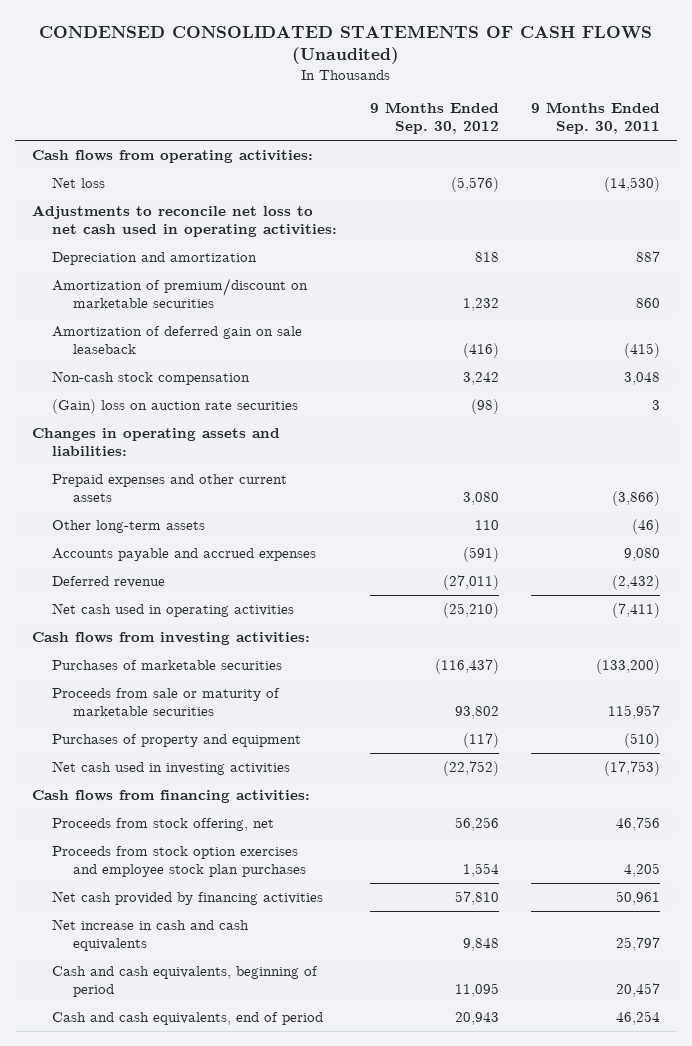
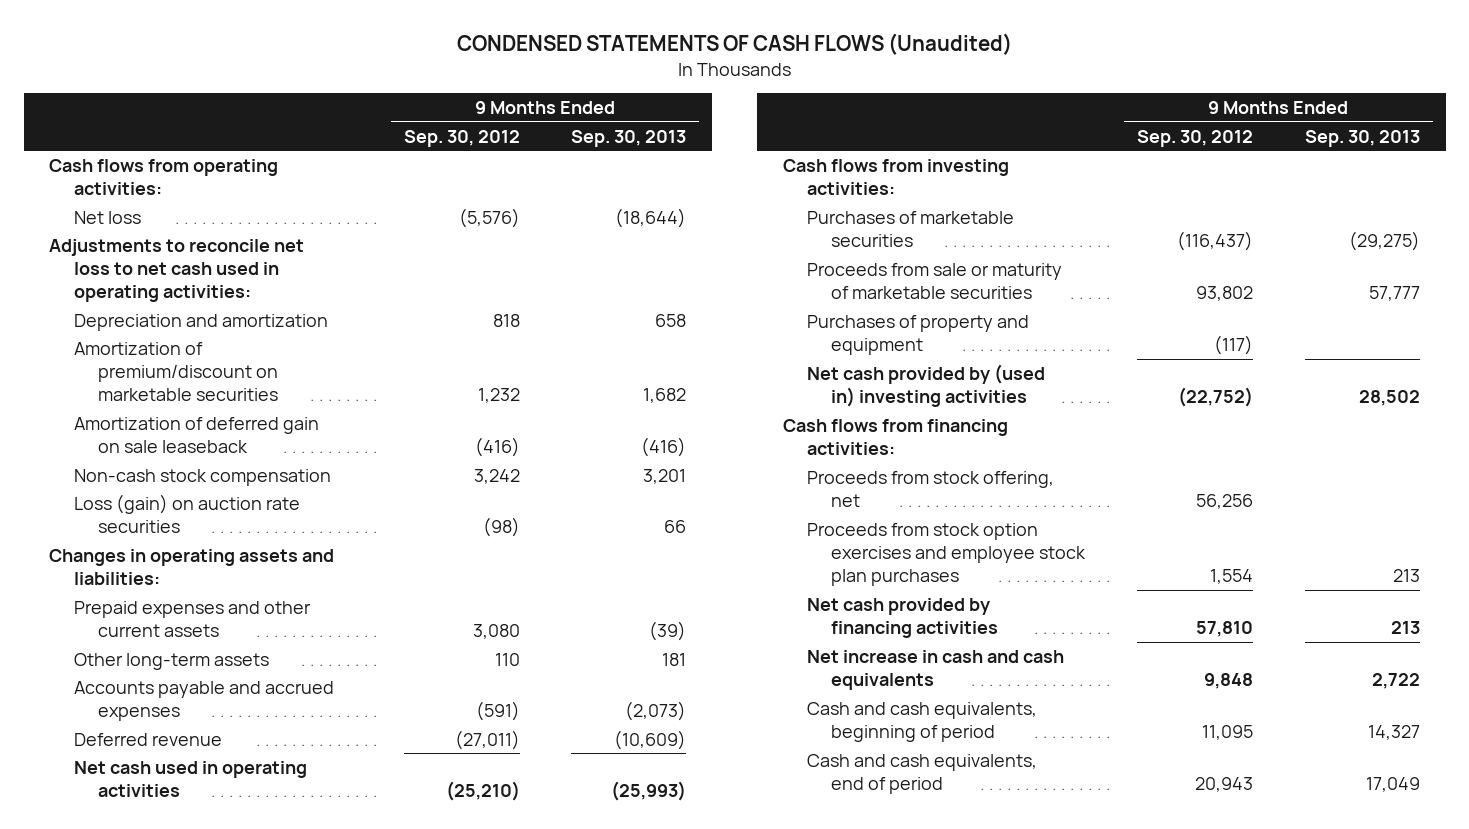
[39,24,653,65] CONDENSED CONSOLIDATED STATEMENTS OF CASH FLOWS (Unaudited) -> [456,33,1012,56] CONDENSED STATEMENTS OF CASH FLOWS (Unaudited)
[531,102,661,135] 9 Months Ended Sep. 30, 2011 -> none
none -> [571,129,687,147] Sep. 30, 2013
[52,399,299,415] (Gain) loss on auction rate securities -> [73,493,300,533] Loss (gain) on auction rate securities
[52,761,291,776] Net cash used in investing activities -> [807,363,1046,407] Net cash provided by (used in) investing activities

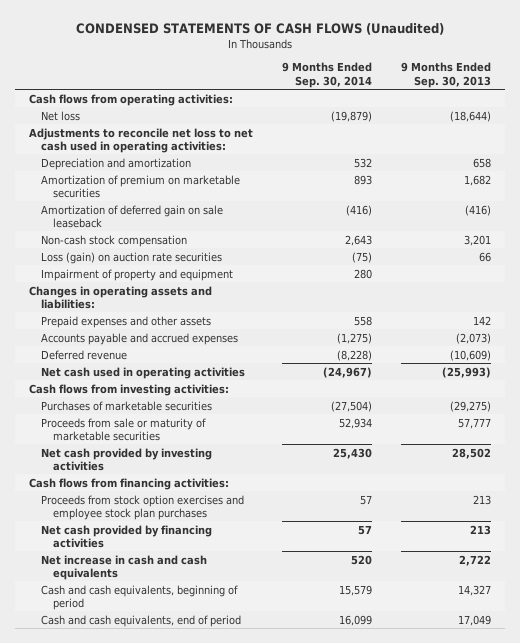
[403,129,520,147] Sep. 30, 2012 -> none
none -> [282,62,373,88] 9 Months Ended Sep. 30, 2014
[73,341,278,402] Amortization of premium/discount on marketable securities -> [41,174,241,198] Amortization of premium on marketable securities
none -> [41,268,234,281] Impairment of property and equipment
[73,652,269,670] Other long-term assets -> none
[73,600,311,637] Prepaid expenses and other current assets -> [41,315,212,328] Prepaid expenses and other assets
[649,620,687,641] (39) -> [472,315,491,325] 142
[807,314,1030,355] Purchases of property and equipment -> none
[807,363,1046,407] Net cash provided by (used in) investing activities -> [41,447,213,471] Net cash provided by investing activities
[807,470,1055,507] Proceeds from stock offering, net -> none

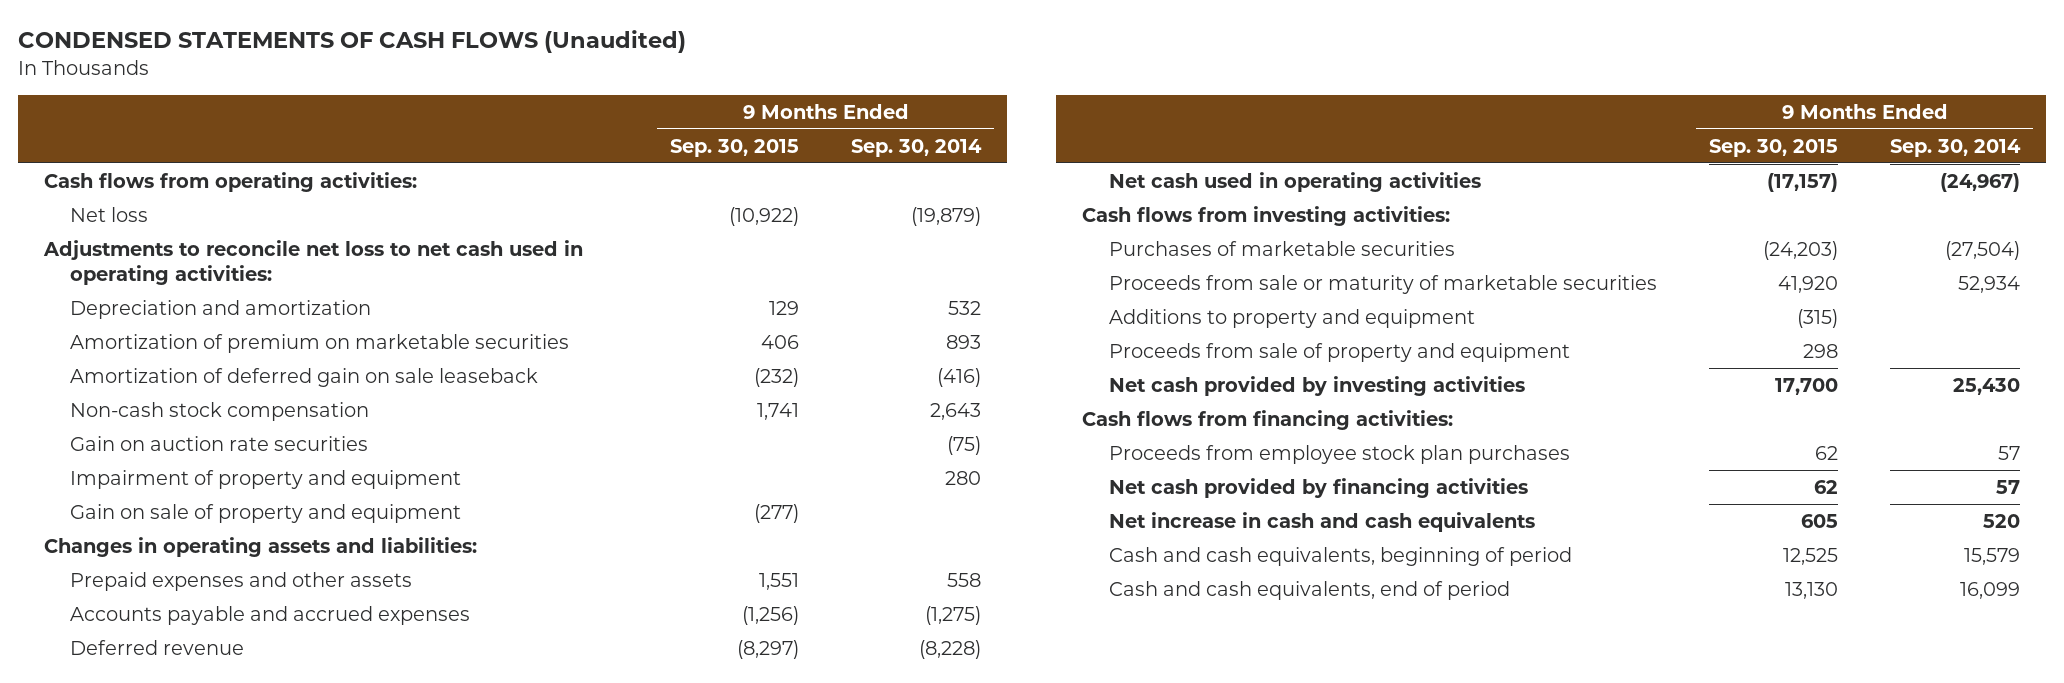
[400,62,491,88] 9 Months Ended Sep. 30, 2013 -> none
none -> [670,138,800,157] Sep. 30, 2015
[41,251,223,264] Loss (gain) on auction rate securities -> [70,435,369,451] Gain on auction rate securities
none -> [70,503,462,523] Gain on sale of property and equipment
none -> [1109,308,1476,328] Additions to property and equipment
none -> [1109,342,1571,362] Proceeds from sale of property and equipment
[41,494,245,520] Proceeds from stock option exercises and employee stock plan purchases -> [1109,444,1571,464] Proceeds from employee stock plan purchases

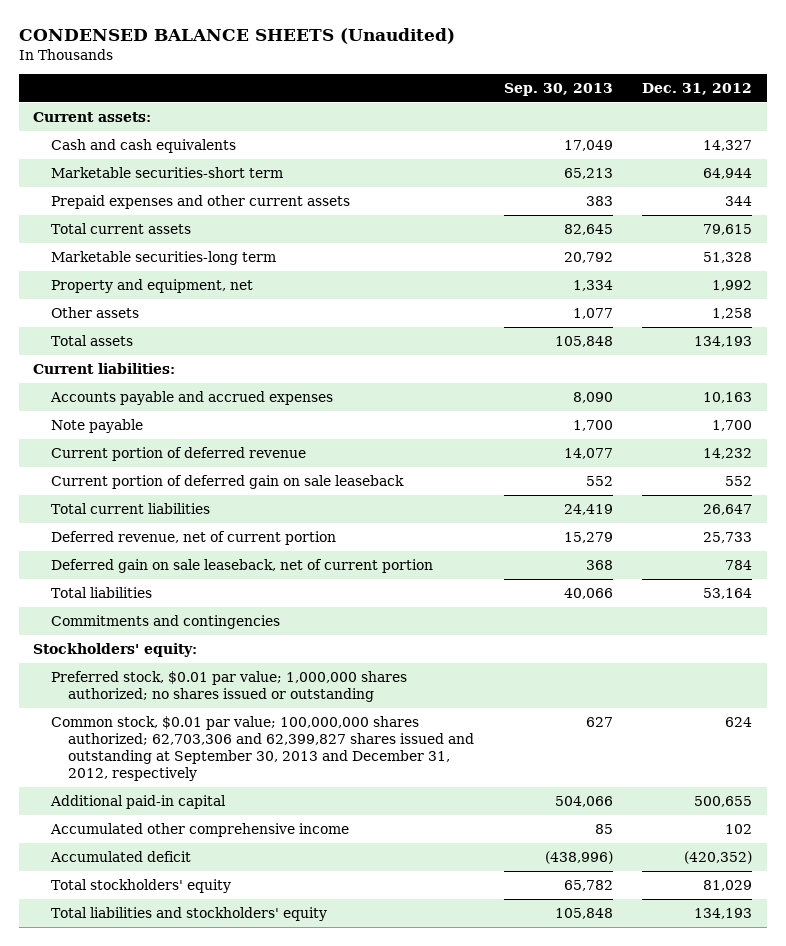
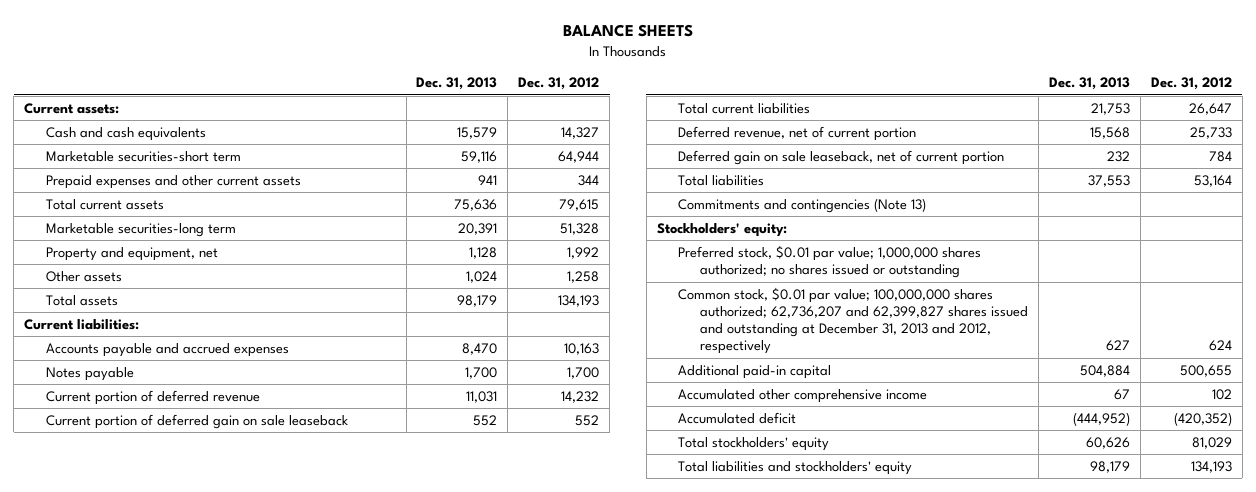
[18,27,455,44] CONDENSED BALANCE SHEETS (Unaudited) -> [563,24,694,38] BALANCE SHEETS
[503,83,613,97] Sep. 30, 2013 -> none
none -> [416,77,498,91] Dec. 31, 2013
[50,419,143,434] Note payable -> [45,366,134,381] Notes payable
[50,615,280,630] Commitments and contingencies -> [678,197,927,213] Commitments and contingencies (Note 13)
[50,716,475,782] Common stock, $0.01 par value; 100,000,000 shares authorized; 62,703,306 and 62,399,827 shares issued and outstanding at September 30, 2013 and December 31, 2012, respectively -> [678,286,1029,355] Common stock, $0.01 par value; 100,000,000 shares authorized; 62,736,207 and 62,399,827 shares issued and outstanding at December 31, 2013 and 2012, respectively

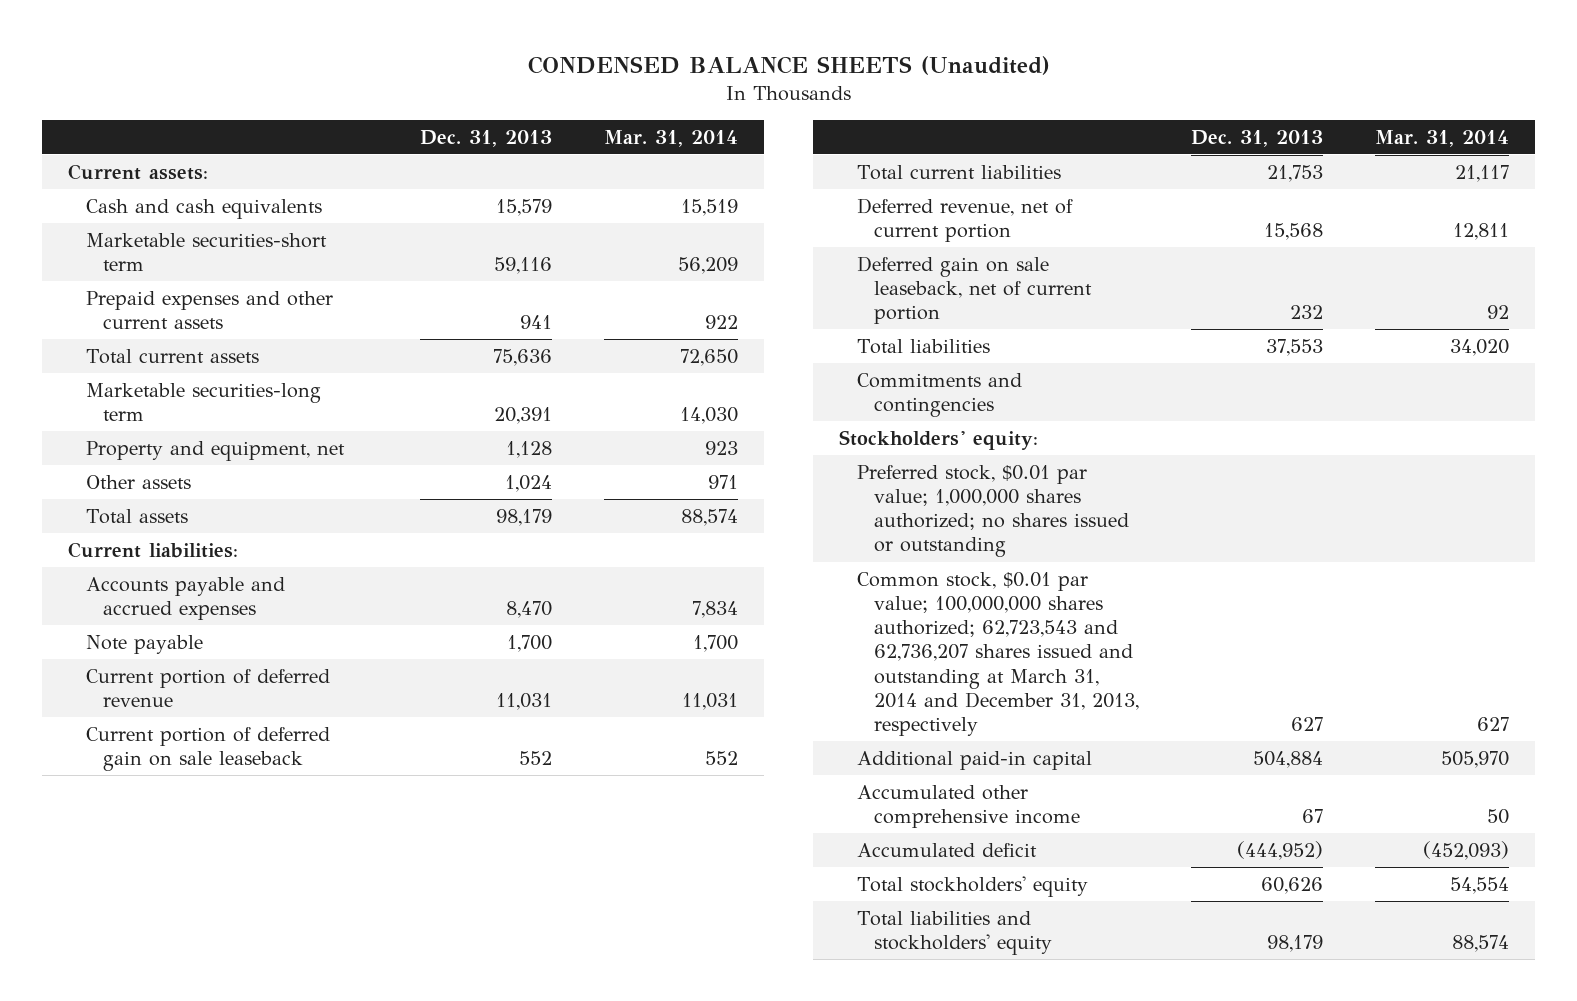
[563,24,694,38] BALANCE SHEETS -> [527,56,1050,76] CONDENSED BALANCE SHEETS (Unaudited)
[518,77,600,91] Dec. 31, 2012 -> none
none -> [603,129,738,147] Mar. 31, 2014
[45,366,134,381] Notes payable -> [85,634,203,654] Note payable
[678,197,927,213] Commitments and contingencies (Note 13) -> [856,372,1022,418] Commitments and contingencies
[678,286,1029,355] Common stock, $0.01 par value; 100,000,000 shares authorized; 62,736,207 and 62,399,827 shares issued and outstanding at December 31, 2013 and 2012, respectively -> [856,571,1139,736] Common stock, $0.01 par value; 100,000,000 shares authorized; 62,723,543 and 62,736,207 shares issued and outstanding at March 31, 2014 and December 31, 2013, respectively

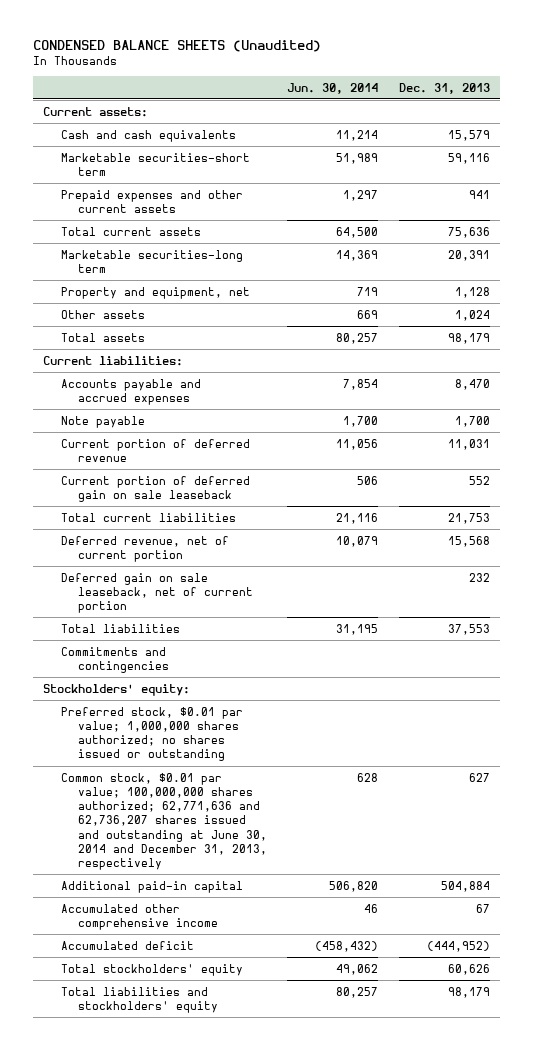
[603,129,738,147] Mar. 31, 2014 -> none
none -> [287,82,379,94] Jun. 30, 2014
[856,571,1139,736] Common stock, $0.01 par value; 100,000,000 shares authorized; 62,723,543 and 62,736,207 shares issued and outstanding at March 31, 2014 and December 31, 2013, respectively -> [60,772,268,871] Common stock, $0.01 par value; 100,000,000 shares authorized; 62,771,636 and 62,736,207 shares issued and outstanding at June 30, 2014 and December 31, 2013, respectively

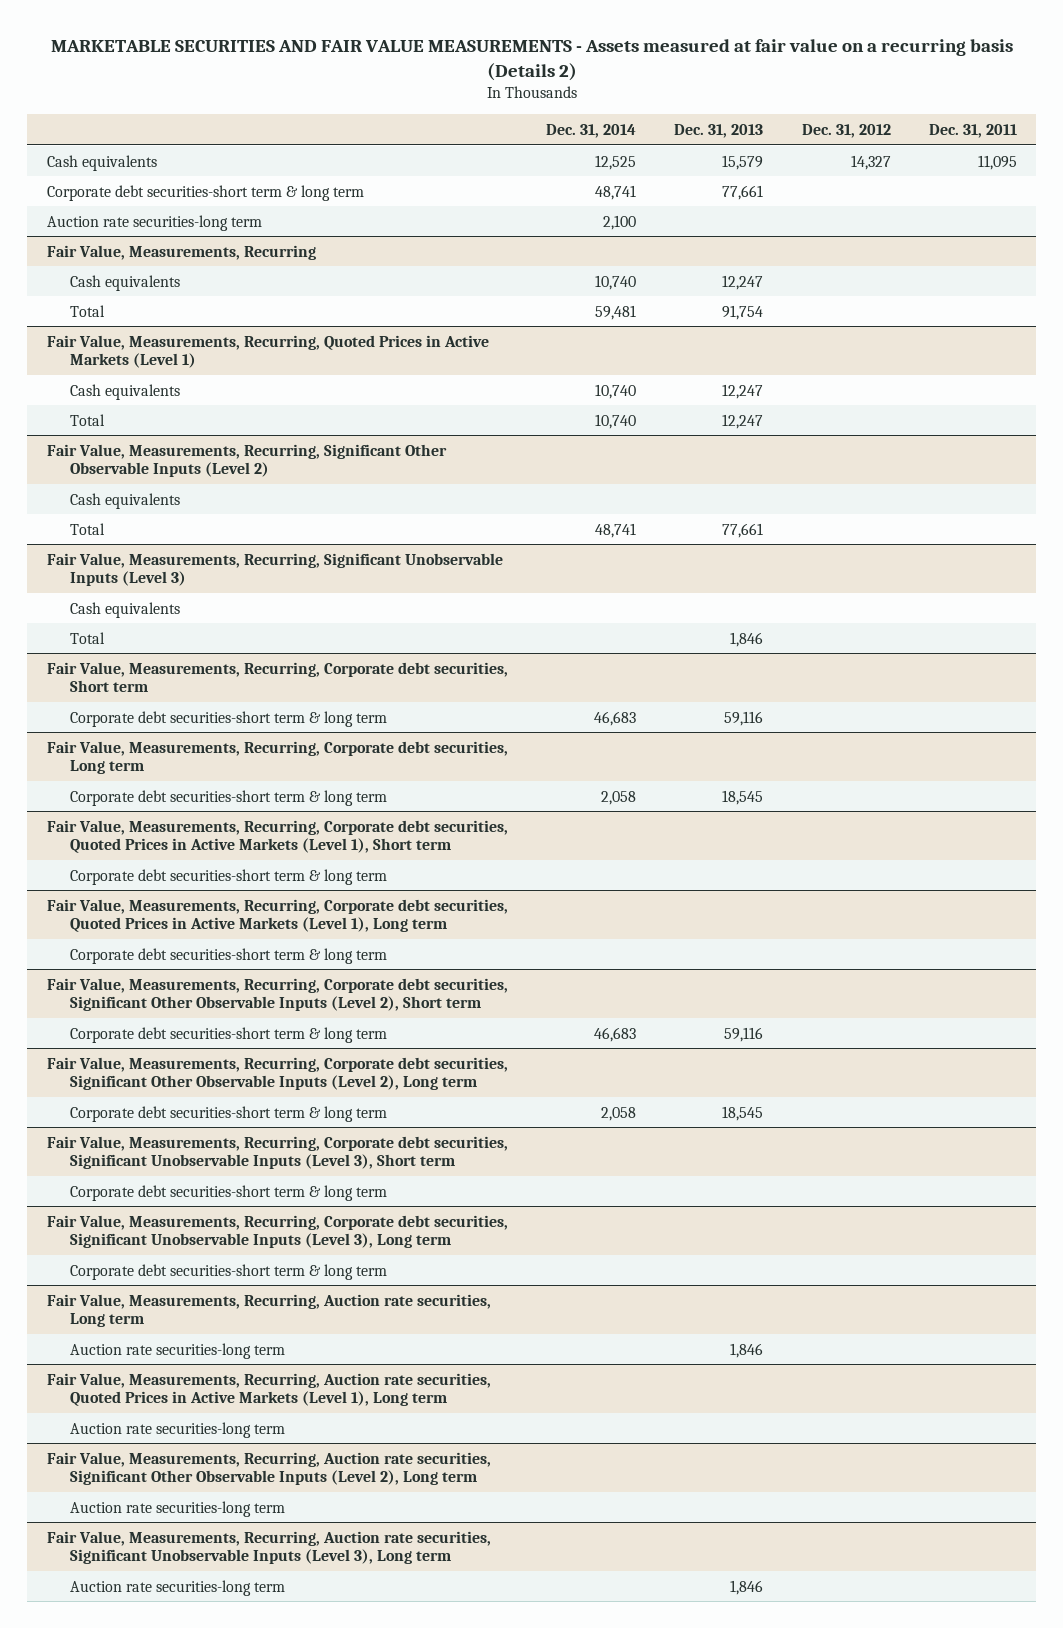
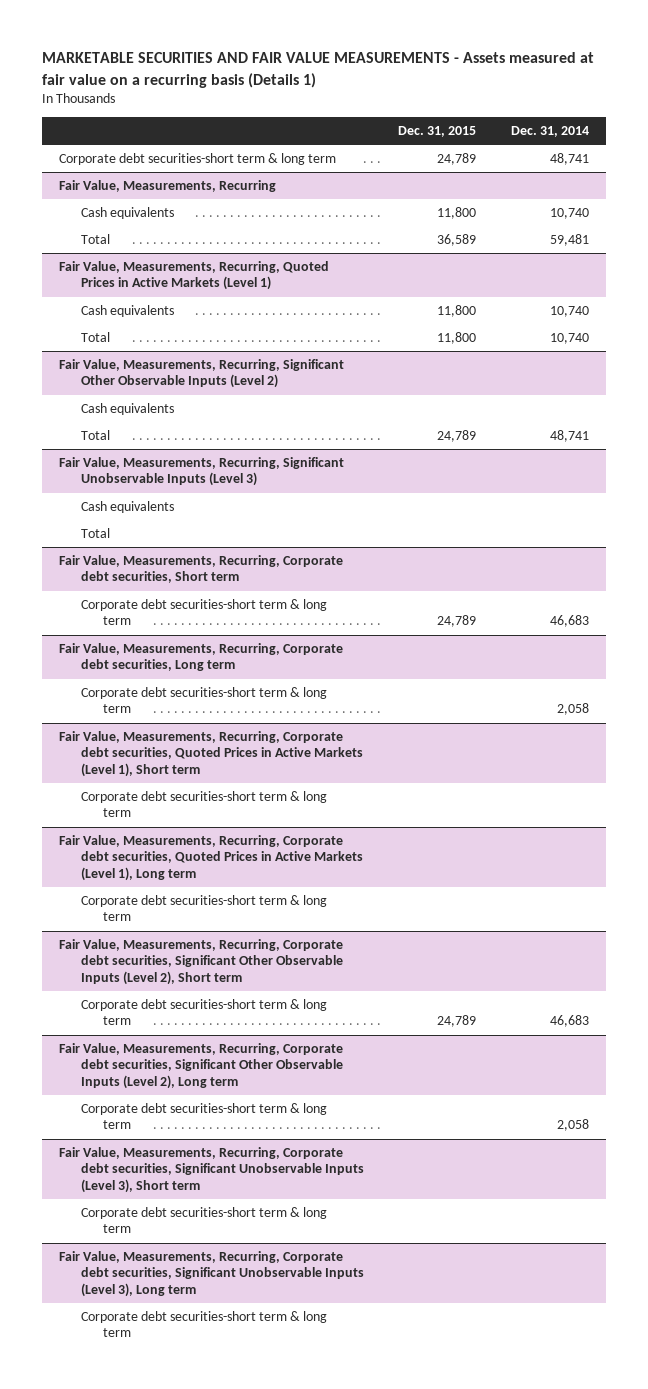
[50,39,1013,81] MARKETABLE SECURITIES AND FAIR VALUE MEASUREMENTS - Assets measured at fair value on a recurring basis (Details 2) -> [41,52,594,88] MARKETABLE SECURITIES AND FAIR VALUE MEASUREMENTS - Assets measured at fair value on a recurring basis (Details 1)
[674,123,764,138] Dec. 31, 2013 -> none
[801,123,891,138] Dec. 31, 2012 -> none
[928,123,1017,138] Dec. 31, 2011 -> none
none -> [398,126,477,138] Dec. 31, 2015
[46,154,157,171] Cash equivalents -> none
[46,214,262,231] Auction rate securities-long term -> none
[46,1293,491,1328] Fair Value, Measurements, Recurring, Auction rate securities, Long term -> none
[70,1342,286,1359] Auction rate securities-long term -> none
[46,1372,491,1407] Fair Value, Measurements, Recurring, Auction rate securities, Quoted Prices in Active Markets (Level 1), Long term -> none
[70,1421,286,1438] Auction rate securities-long term -> none
[46,1451,491,1486] Fair Value, Measurements, Recurring, Auction rate securities, Significant Other Observable Inputs (Level 2), Long term -> none
[70,1500,286,1517] Auction rate securities-long term -> none
[46,1530,491,1565] Fair Value, Measurements, Recurring, Auction rate securities, Significant Unobservable Inputs (Level 3), Long term -> none
[70,1579,286,1596] Auction rate securities-long term -> none

